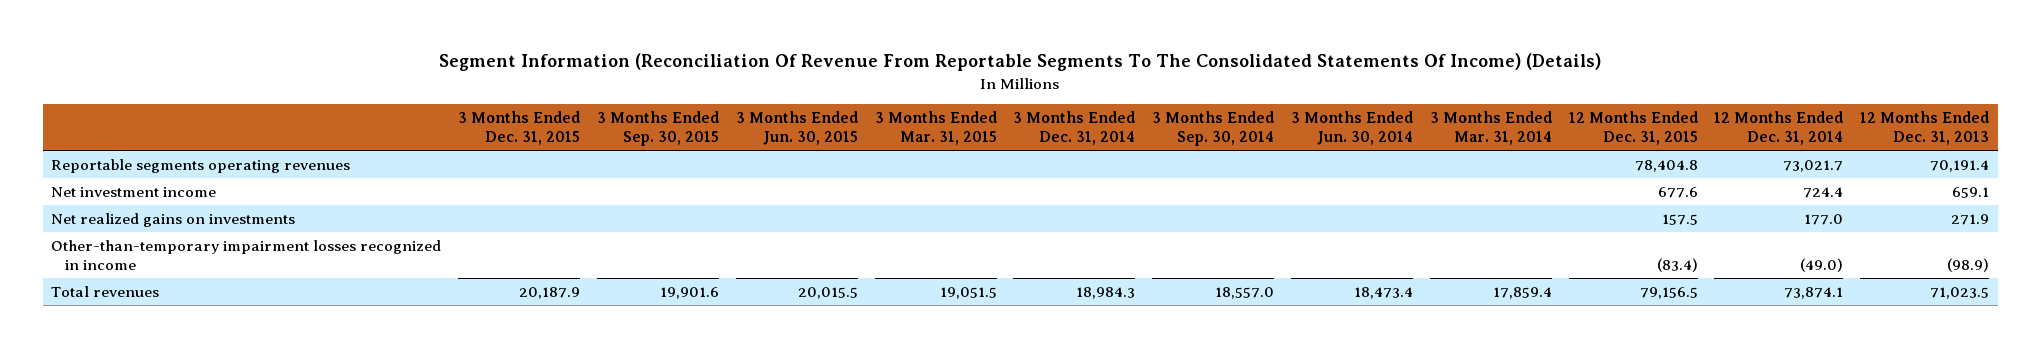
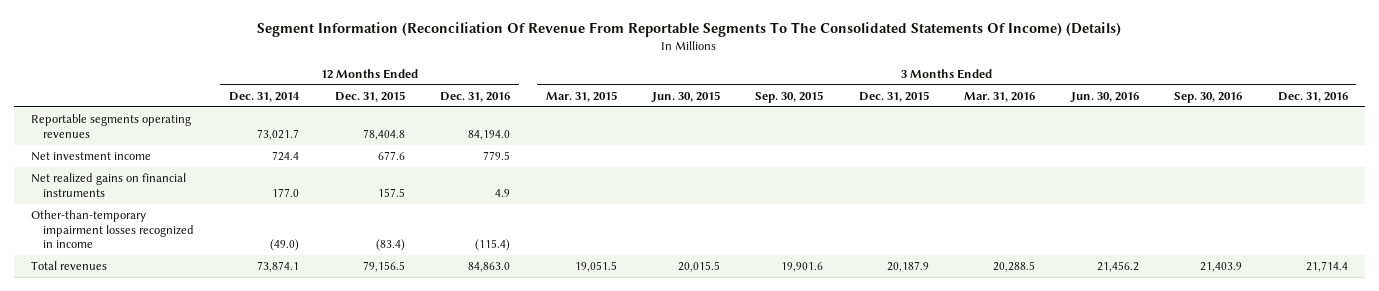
[1013,111,1136,146] 3 Months Ended Dec. 31, 2014 -> none
[1152,111,1275,147] 3 Months Ended Sep. 30, 2014 -> none
[1291,111,1414,146] 3 Months Ended Jun. 30, 2014 -> none
[1429,111,1552,146] 3 Months Ended Mar. 31, 2014 -> none
[1860,111,1990,146] 12 Months Ended Dec. 31, 2013 -> none
none -> [440,91,511,102] Dec. 31, 2016
none -> [964,91,1036,102] Mar. 31, 2016
none -> [1069,91,1139,103] Jun. 30, 2016
none -> [1174,91,1243,103] Sep. 30, 2016
none -> [1277,91,1348,102] Dec. 31, 2016
[51,212,296,227] Net realized gains on investments -> [31,173,187,197] Net realized gains on financial instruments

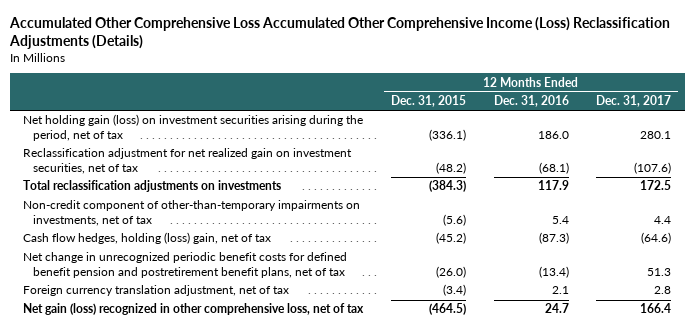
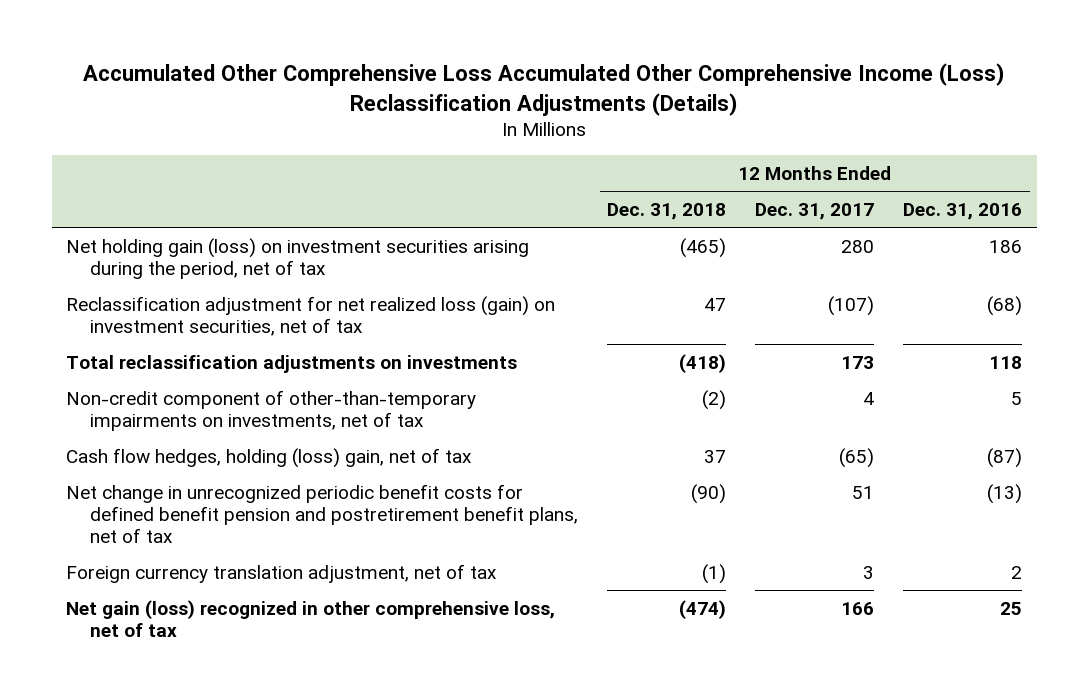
[390,95,466,108] Dec. 31, 2015 -> none
none -> [607,202,727,220] Dec. 31, 2018
[537,130,569,139] 186.0 -> [989,239,1023,253] 186
[640,130,672,139] 280.1 -> [841,239,875,253] 280
[23,148,353,174] Reclassification adjustment for net realized gain on investment securities, net of tax -> [66,295,556,336] Reclassification adjustment for net realized loss (gain) on investment securities, net of tax
[538,161,569,174] (68.1) -> [987,295,1023,316] (68)
[634,161,672,174] (107.6) -> [828,295,875,316] (107)
[537,180,569,191] 117.9 -> [989,355,1023,369] 118
[640,180,672,191] 172.5 -> [841,355,875,369] 173
[551,215,569,224] 5.4 -> [1011,391,1023,405] 5
[654,215,672,224] 4.4 -> [863,391,875,405] 4
[538,232,569,245] (87.3) -> [987,447,1023,468] (87)
[641,232,672,245] (64.6) -> [839,447,875,468] (65)
[538,265,569,278] (13.4) -> [987,483,1023,504] (13)
[647,267,672,276] 51.3 -> [852,485,875,499] 51
[551,286,569,295] 2.1 -> [1011,565,1023,579] 2
[654,286,672,295] 2.8 -> [863,565,875,579] 3
[544,303,569,314] 24.7 -> [1000,601,1023,615] 25
[640,303,672,314] 166.4 -> [841,601,875,615] 166

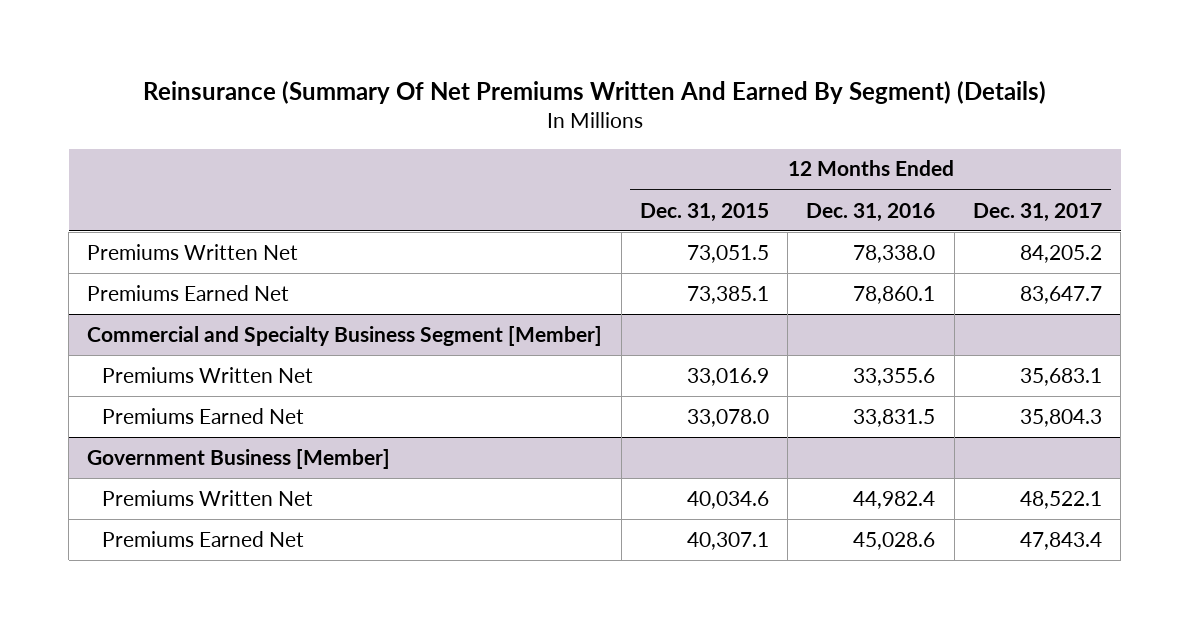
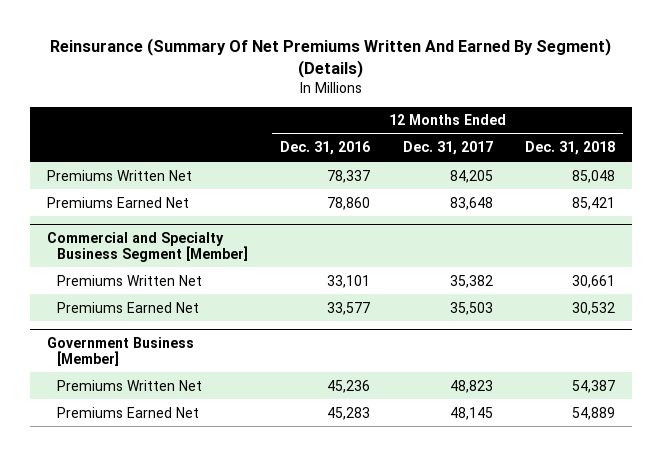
[639,202,769,222] Dec. 31, 2015 -> none
none -> [525,141,616,156] Dec. 31, 2018
[853,244,936,263] 78,338.0 -> [327,169,371,183] 78,337
[1019,244,1102,263] 84,205.2 -> [449,169,493,183] 84,205
[853,285,936,304] 78,860.1 -> [327,196,371,210] 78,860
[1019,285,1102,304] 83,647.7 -> [449,196,493,210] 83,648
[853,367,936,386] 33,355.6 -> [327,274,371,288] 33,101
[1019,367,1102,386] 35,683.1 -> [449,274,493,288] 35,382
[853,408,936,427] 33,831.5 -> [327,301,371,315] 33,577
[1019,408,1102,427] 35,804.3 -> [449,301,493,315] 35,503
[853,490,936,509] 44,982.4 -> [327,379,371,393] 45,236
[1019,490,1102,509] 48,522.1 -> [449,379,493,393] 48,823
[853,531,936,550] 45,028.6 -> [327,406,371,420] 45,283
[1019,531,1102,550] 47,843.4 -> [449,406,493,420] 48,145

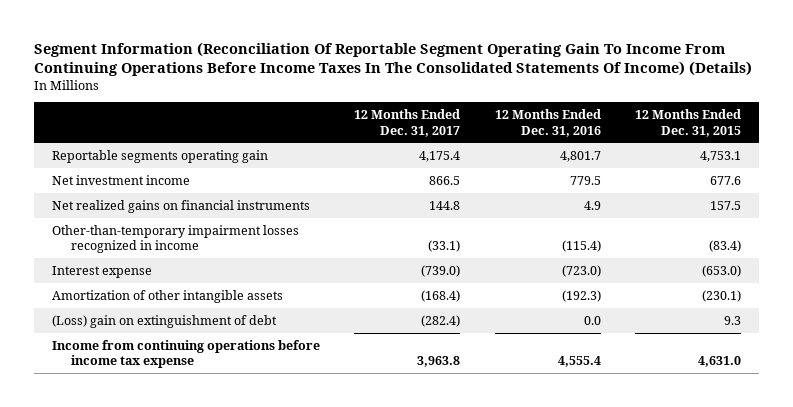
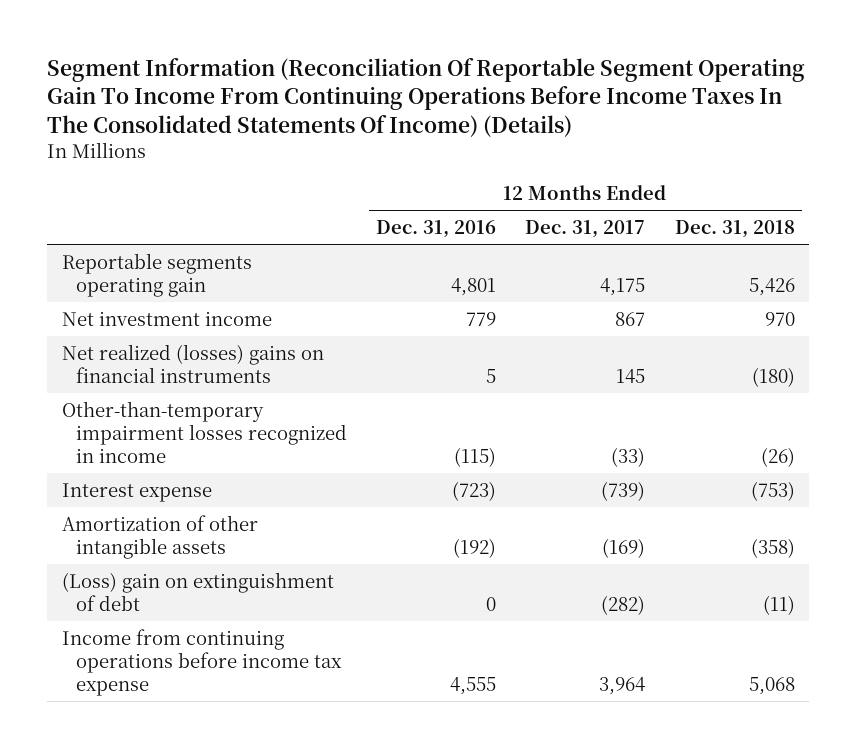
[635,108,742,137] 12 Months Ended Dec. 31, 2015 -> none
none -> [674,220,795,239] Dec. 31, 2018
[419,150,461,162] 4,175.4 -> [600,277,646,296] 4,175
[559,150,601,162] 4,801.7 -> [451,277,497,296] 4,801
[429,175,461,185] 866.5 -> [615,311,646,326] 867
[569,175,601,185] 779.5 -> [466,311,497,326] 779
[51,199,310,213] Net realized gains on financial instruments -> [62,343,325,383] Net realized (losses) gains on financial instruments
[429,200,461,210] 144.8 -> [616,368,646,383] 145
[583,200,601,210] 4.9 -> [486,368,497,383] 5
[428,240,461,253] (33.1) -> [611,446,646,467] (33)
[561,240,601,253] (115.4) -> [454,446,497,467] (115)
[421,264,461,277] (739.0) -> [601,480,646,501] (739)
[561,264,601,277] (723.0) -> [452,480,497,501] (723)
[421,289,461,302] (168.4) -> [602,537,646,558] (169)
[561,289,601,302] (192.3) -> [453,537,497,558] (192)
[421,314,461,327] (282.4) -> [601,594,646,615] (282)
[583,315,601,325] 0.0 -> [486,596,497,611] 0
[417,356,461,368] 3,963.8 -> [599,676,646,695] 3,964
[557,356,601,368] 4,555.4 -> [450,676,497,695] 4,555

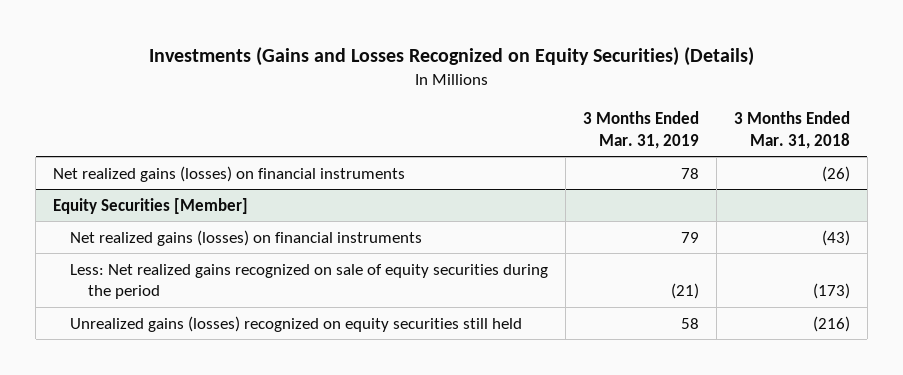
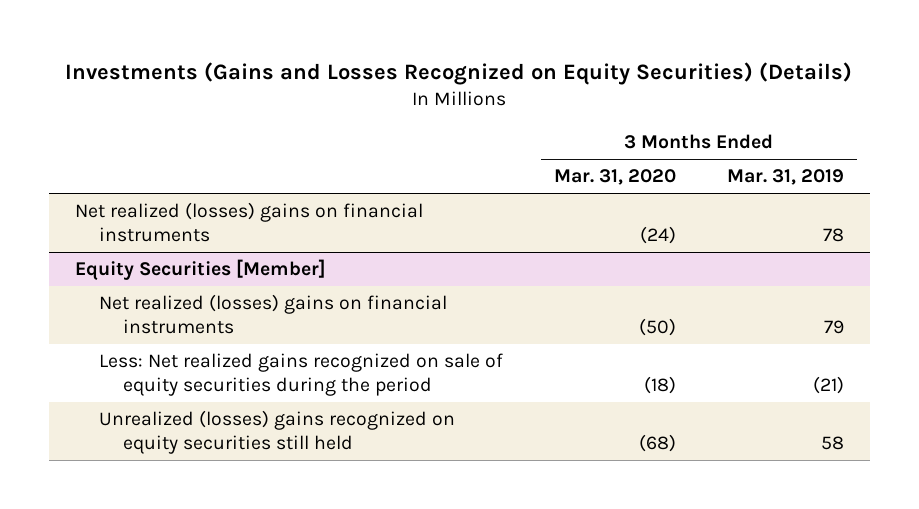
[733,110,850,149] 3 Months Ended Mar. 31, 2018 -> none
none -> [553,169,676,186] Mar. 31, 2020
[53,165,406,182] Net realized gains (losses) on financial instruments -> [74,202,423,242] Net realized (losses) gains on financial instruments
[70,229,423,246] Net realized gains (losses) on financial instruments -> [98,294,447,334] Net realized (losses) gains on financial instruments
[70,315,523,332] Unrealized gains (losses) recognized on equity securities still held -> [98,410,455,454] Unrealized (losses) gains recognized on equity securities still held

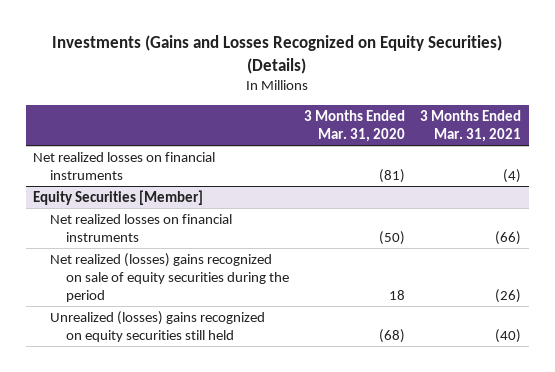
[727,169,845,186] Mar. 31, 2019 -> none
none -> [420,109,522,142] 3 Months Ended Mar. 31, 2021
[74,202,423,242] Net realized (losses) gains on financial instruments -> [33,151,216,180] Net realized losses on financial instruments
[639,225,676,244] (24) -> [379,168,406,183] (81)
[98,294,447,334] Net realized (losses) gains on financial instruments -> [49,213,232,242] Net realized losses on financial instruments
[98,353,503,396] Less: Net realized gains recognized on sale of equity securities during the period -> [49,252,289,303] Net realized (losses) gains recognized on sale of equity securities during the period
[643,375,676,394] (18) -> [389,290,406,301] 18

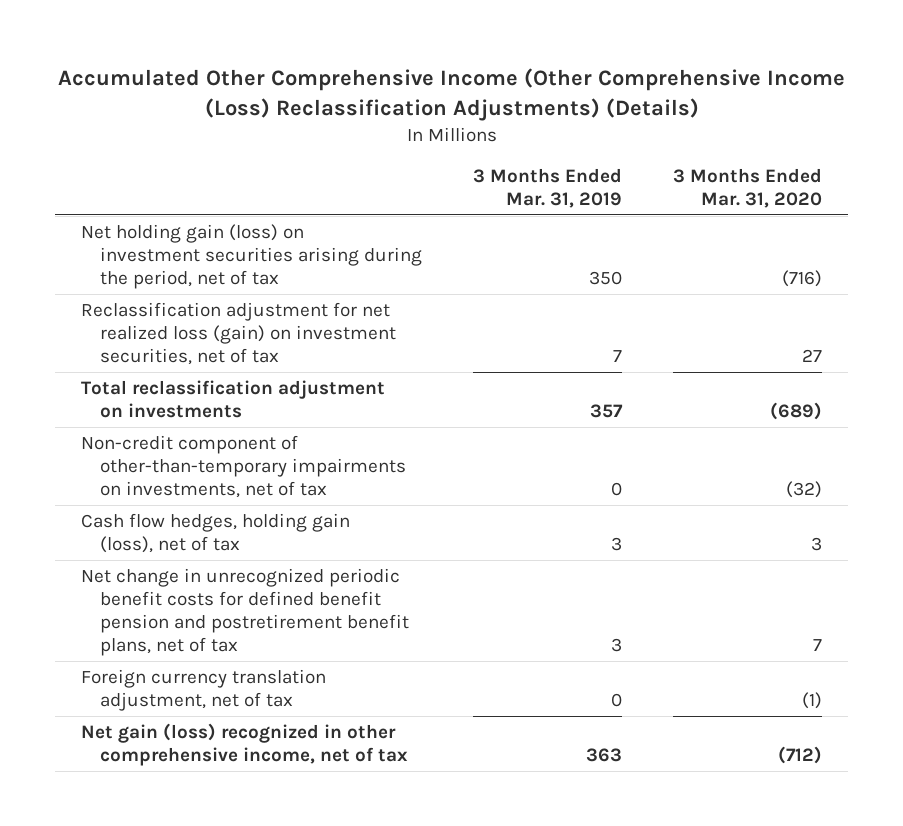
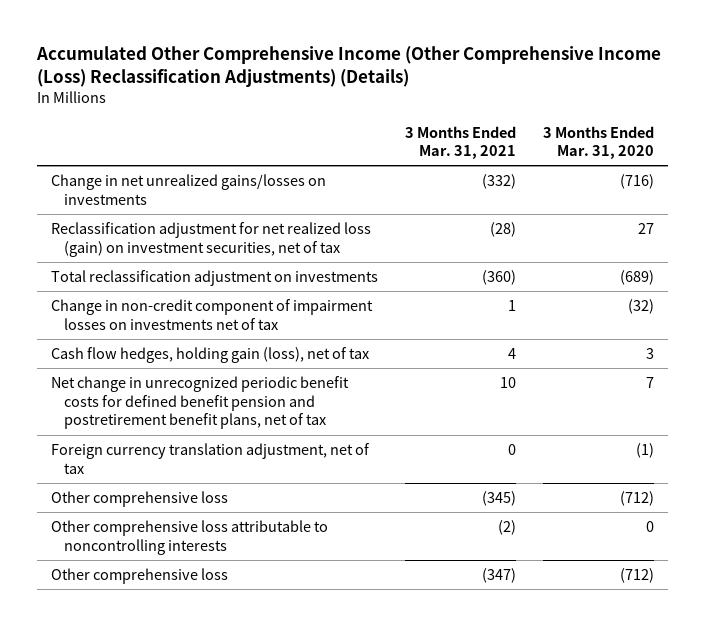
[473,168,623,209] 3 Months Ended Mar. 31, 2019 -> none
none -> [405,125,517,160] 3 Months Ended Mar. 31, 2021
[80,224,423,289] Net holding gain (loss) on investment securities arising during the period, net of tax -> [50,173,326,205] Change in net unrealized gains/losses on investments
[80,435,407,498] Non-credit component of other-than-temporary impairments on investments, net of tax -> [50,298,373,330] Change in non-credit component of impairment losses on investments net of tax
none -> [50,490,228,507] Other comprehensive loss
none -> [50,519,328,555] Other comprehensive loss attributable to noncontrolling interests
[80,723,409,766] Net gain (loss) recognized in other comprehensive income, net of tax -> [50,567,228,584] Other comprehensive loss

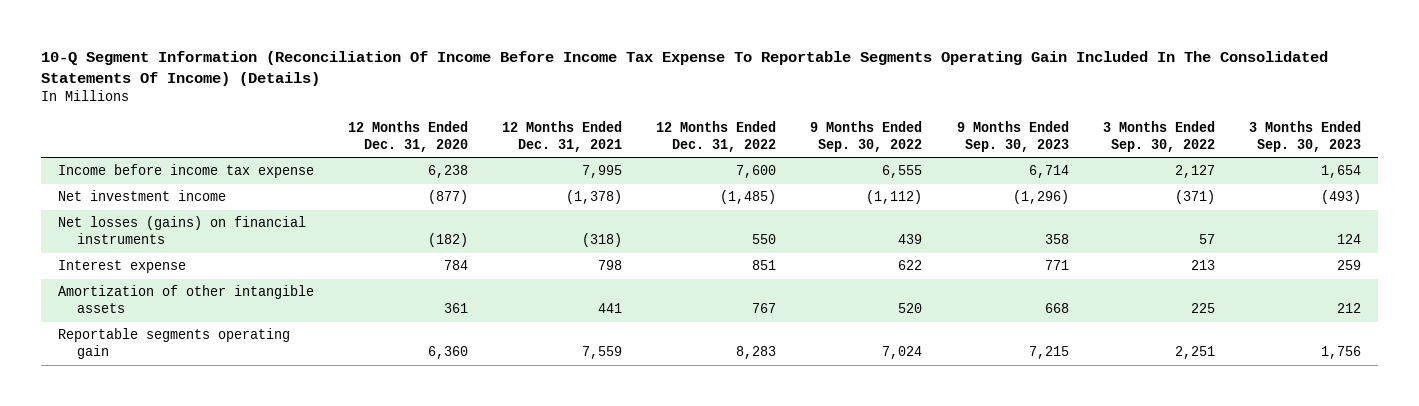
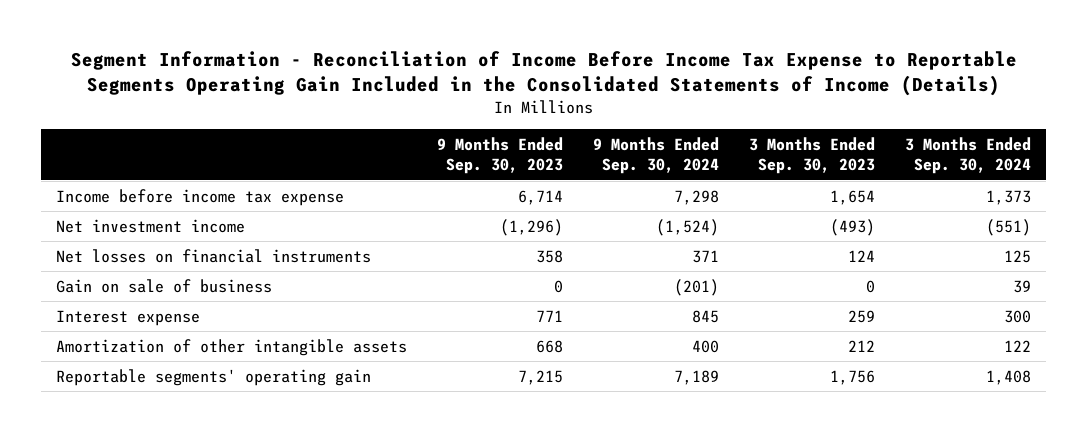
[41,51,1329,86] 10-Q Segment Information (Reconciliation Of Income Before Income Tax Expense To Reportable Segments Operating Gain Included In The Consolidated Statements Of Income) (Details) -> [70,51,1017,97] Segment Information - Reconciliation of Income Before Income Tax Expense to Reportable Segments Operating Gain Included in the Consolidated Statements of Income (Details)
[348,120,469,152] 12 Months Ended Dec. 31, 2020 -> none
[502,120,623,152] 12 Months Ended Dec. 31, 2021 -> none
[656,120,777,152] 12 Months Ended Dec. 31, 2022 -> none
[810,120,923,152] 9 Months Ended Sep. 30, 2022 -> none
[1102,120,1215,152] 3 Months Ended Sep. 30, 2022 -> none
none -> [593,136,720,175] 9 Months Ended Sep. 30, 2024
none -> [905,136,1032,175] 3 Months Ended Sep. 30, 2024
[58,216,307,245] Net losses (gains) on financial instruments -> [56,248,372,263] Net losses on financial instruments
none -> [56,278,273,293] Gain on sale of business
[58,328,291,360] Reportable segments operating gain -> [56,368,372,386] Reportable segments' operating gain

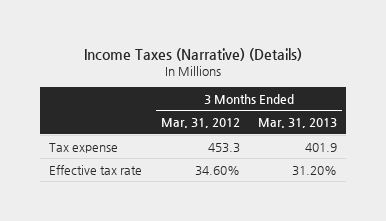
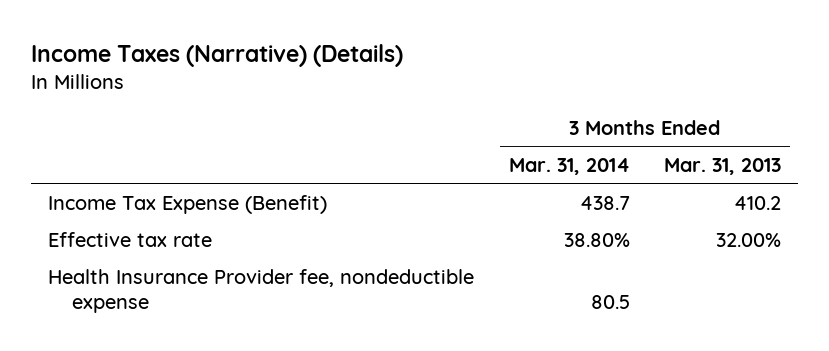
[160,118,240,129] Mar. 31, 2012 -> none
none -> [508,157,630,175] Mar. 31, 2014
[48,142,118,153] Tax expense -> [48,194,328,214] Income Tax Expense (Benefit)
[305,142,338,152] 401.9 -> [734,195,782,210] 410.2
[292,165,338,176] 31.20% -> [716,232,782,247] 32.00%
none -> [48,268,475,313] Health Insurance Provider fee, nondeductible expense

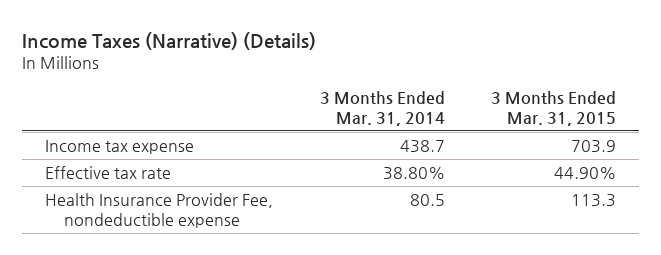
[664,157,782,175] Mar. 31, 2013 -> none
none -> [491,91,617,126] 3 Months Ended Mar. 31, 2015
[48,194,328,214] Income Tax Expense (Benefit) -> [45,140,195,155] Income tax expense
[48,268,475,313] Health Insurance Provider fee, nondeductible expense -> [45,193,274,228] Health Insurance Provider Fee, nondeductible expense

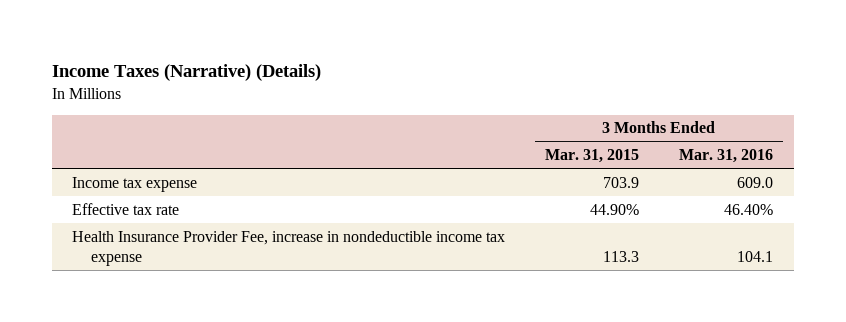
[319,91,445,126] 3 Months Ended Mar. 31, 2014 -> none
none -> [679,148,774,163] Mar. 31, 2016
[45,193,274,228] Health Insurance Provider Fee, nondeductible expense -> [72,230,506,266] Health Insurance Provider Fee, increase in nondeductible income tax expense

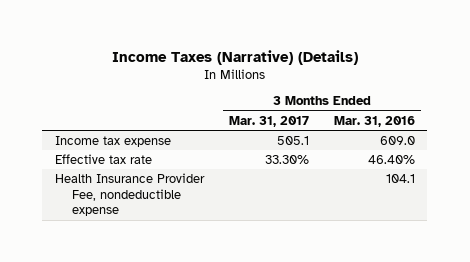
[545,148,640,163] Mar. 31, 2015 -> none
none -> [228,115,309,127] Mar. 31, 2017
[72,230,506,266] Health Insurance Provider Fee, increase in nondeductible income tax expense -> [54,172,205,217] Health Insurance Provider Fee, nondeductible expense

